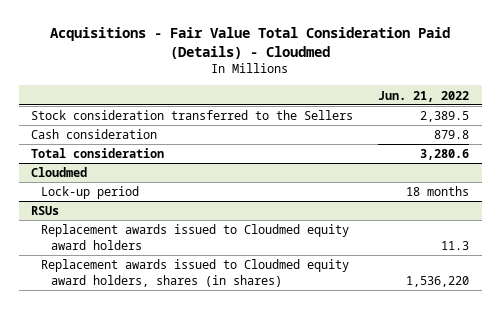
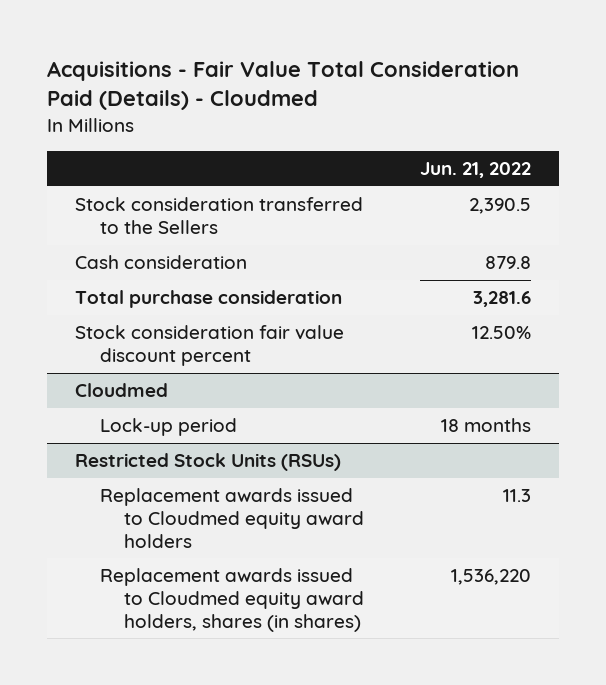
[420,111,470,123] 2,389.5 -> [469,198,532,215] 2,390.5
[31,148,165,159] Total consideration -> [75,290,343,309] Total purchase consideration
[420,149,470,161] 3,280.6 -> [473,291,532,308] 3,281.6
none -> [75,325,345,366] Stock consideration fair value discount percent
[31,206,60,216] RSUs -> [75,453,342,472] Restricted Stock Units (RSUs)

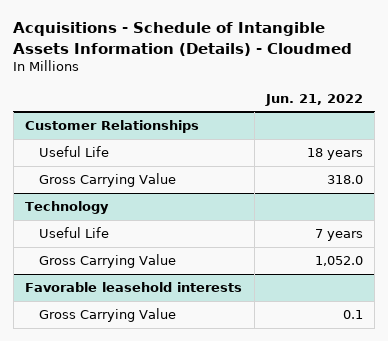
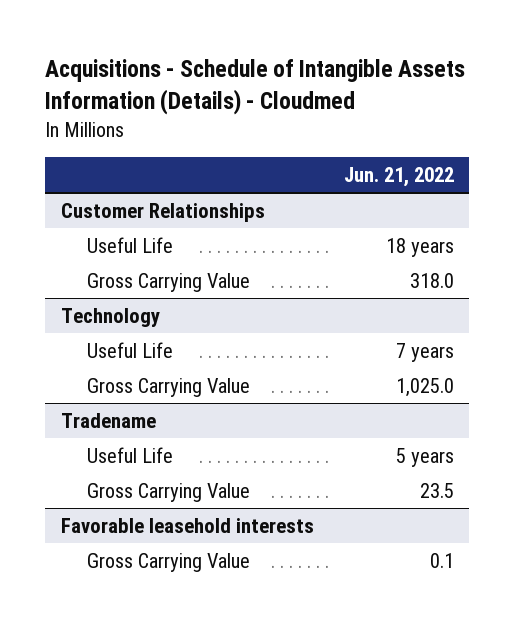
[315,256,364,267] 1,052.0 -> [396,377,455,397] 1,025.0
none -> [60,412,156,428] Tradename
none -> [86,446,173,463] Useful Life
none -> [86,482,250,502] Gross Carrying Value

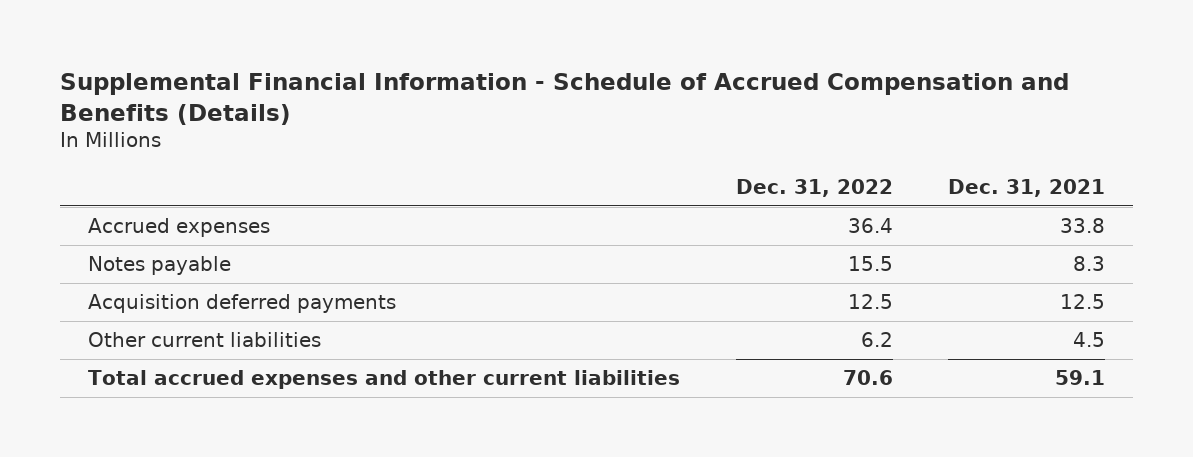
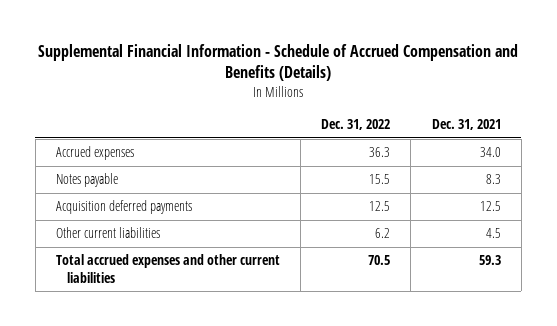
[847,218,893,234] 36.4 -> [369,147,391,158] 36.3
[1060,218,1106,234] 33.8 -> [479,147,501,158] 34.0
[842,370,893,386] 70.6 -> [368,255,391,266] 70.5
[1055,370,1106,386] 59.1 -> [478,255,501,266] 59.3

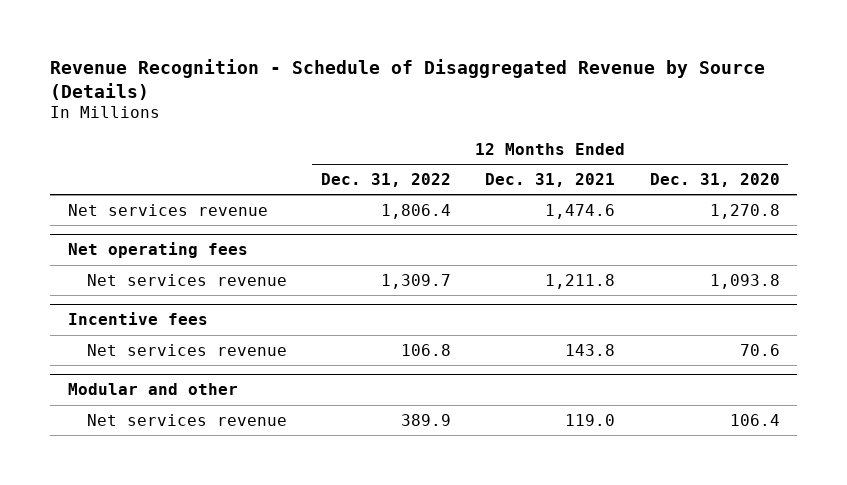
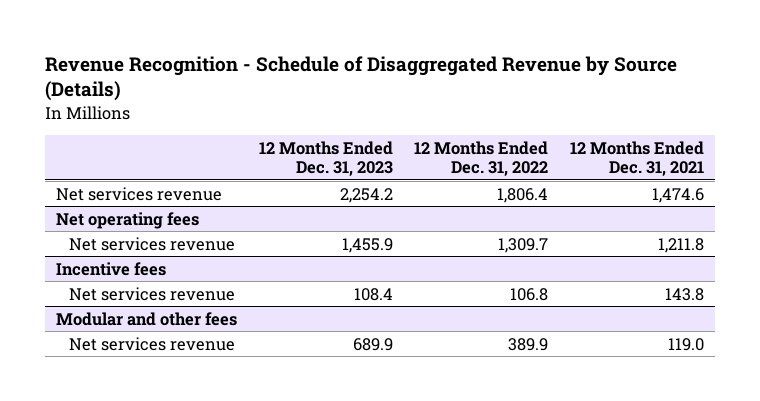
[649,172,780,187] Dec. 31, 2020 -> none
none -> [258,140,393,177] 12 Months Ended Dec. 31, 2023
[67,383,238,396] Modular and other -> [55,311,237,326] Modular and other fees

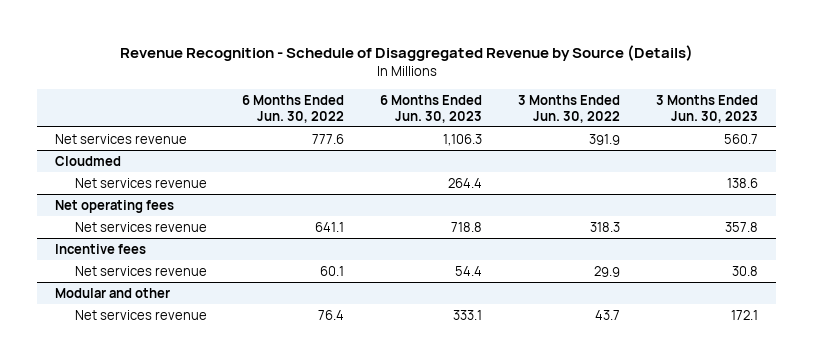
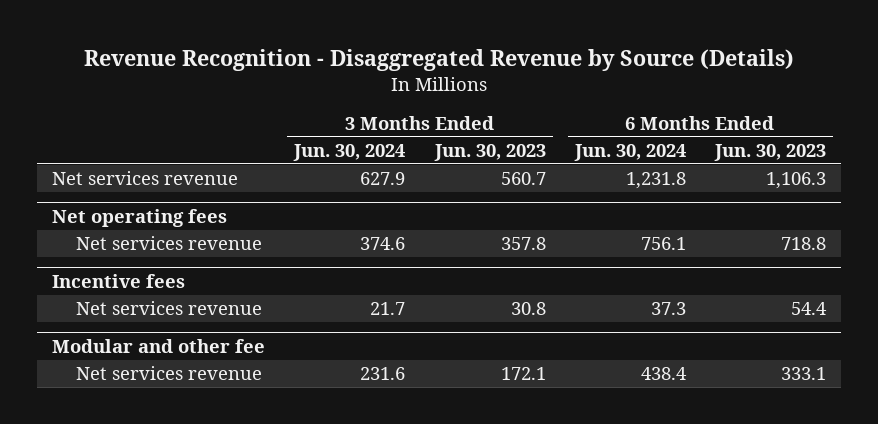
[119,44,693,61] Revenue Recognition - Schedule of Disaggregated Revenue by Source (Details) -> [84,49,795,72] Revenue Recognition - Disaggregated Revenue by Source (Details)
[242,94,345,123] 6 Months Ended Jun. 30, 2022 -> none
[518,94,621,123] 3 Months Ended Jun. 30, 2022 -> none
none -> [293,143,406,161] Jun. 30, 2024
none -> [573,143,686,161] Jun. 30, 2024
[55,155,122,166] Cloudmed -> none
[74,177,207,188] Net services revenue -> none
[55,287,171,298] Modular and other -> [52,338,266,353] Modular and other fee

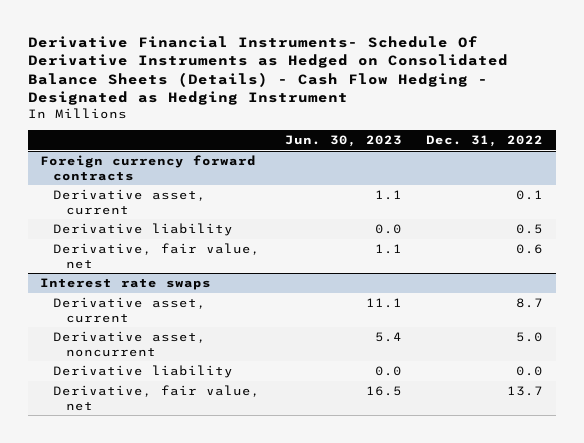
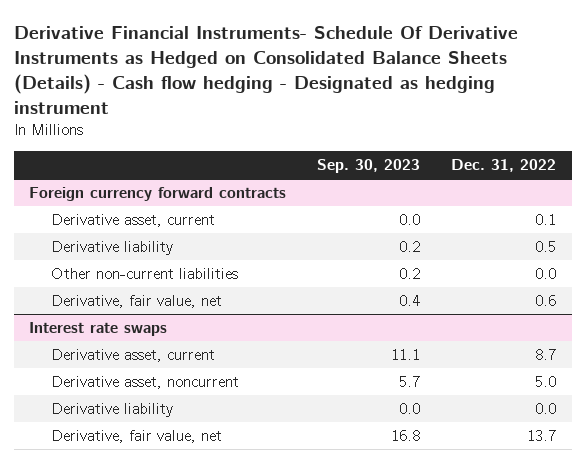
[28,35,509,105] Derivative Financial Instruments- Schedule Of Derivative Instruments as Hedged on Consolidated Balance Sheets (Details) - Cash Flow Hedging - Designated as Hedging Instrument -> [13,25,518,114] Derivative Financial Instruments- Schedule Of Derivative Instruments as Hedged on Consolidated Balance Sheets (Details) - Cash flow hedging - Designated as hedging instrument
[284,135,402,148] Jun. 30, 2023 -> none
none -> [317,159,421,174] Sep. 30, 2023
none -> [50,267,238,279] Other non-current liabilities

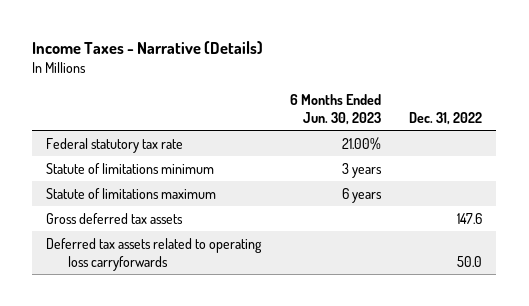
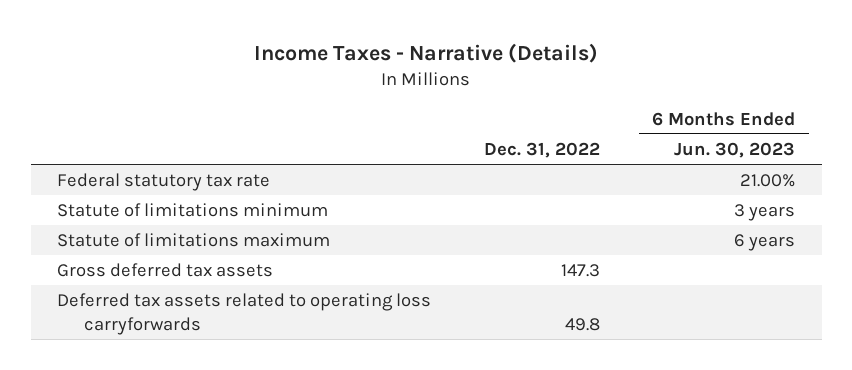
[457,212,483,224] 147.6 -> [560,264,600,278] 147.3
[457,255,483,267] 50.0 -> [564,318,600,332] 49.8

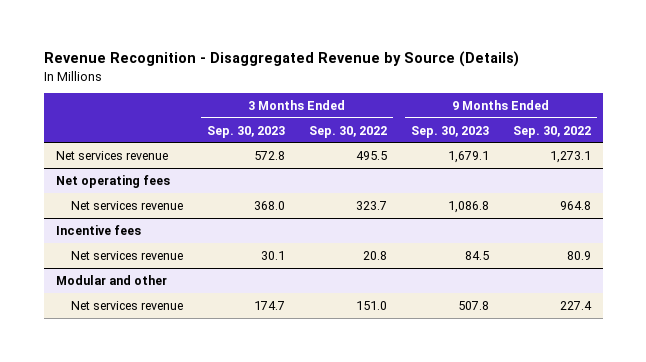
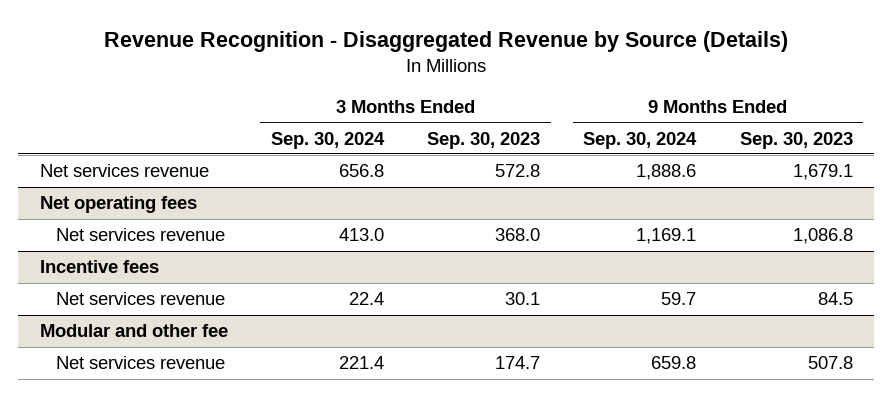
[309,125,388,138] Sep. 30, 2022 -> none
[512,125,591,138] Sep. 30, 2022 -> none
none -> [270,131,385,149] Sep. 30, 2024
none -> [583,131,698,149] Sep. 30, 2024
[55,274,167,285] Modular and other -> [39,324,228,338] Modular and other fee

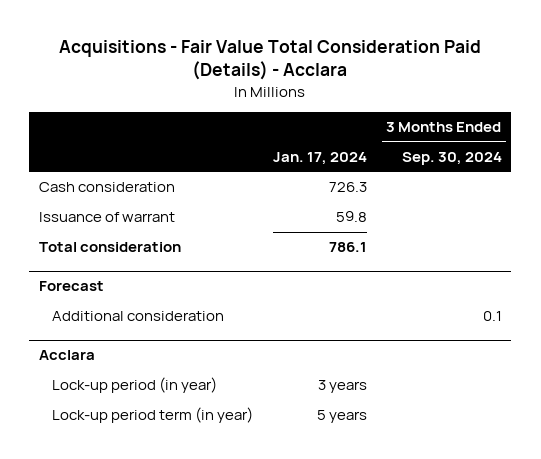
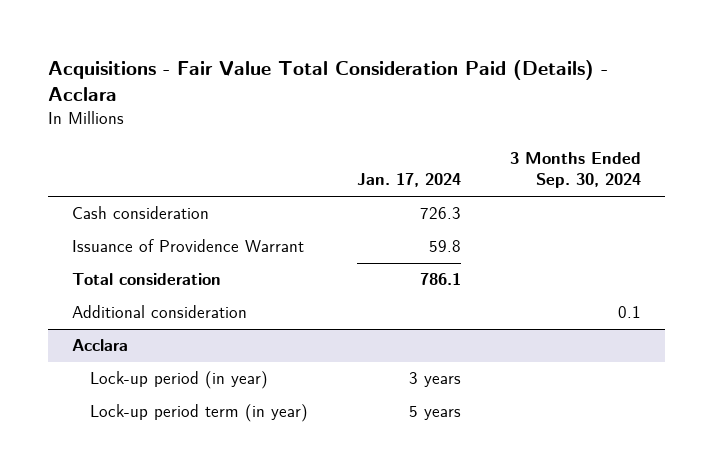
[39,212,176,223] Issuance of warrant -> [72,239,305,253] Issuance of Providence Warrant
[39,281,105,292] Forecast -> none

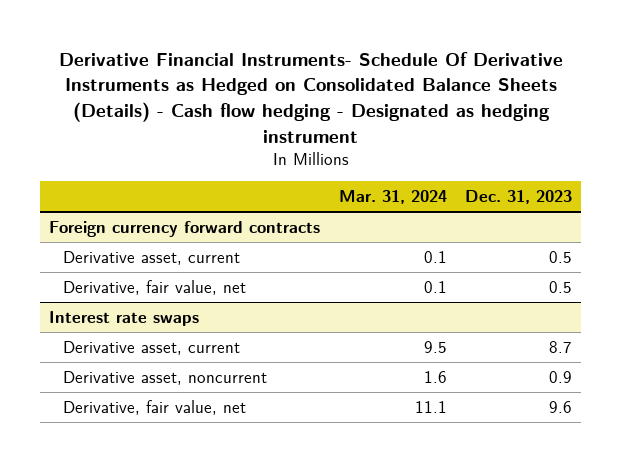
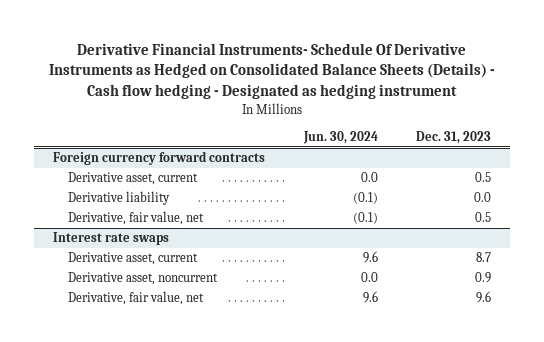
[338,190,447,205] Mar. 31, 2024 -> none
none -> [302,131,378,145] Jun. 30, 2024
none -> [68,191,171,206] Derivative liability

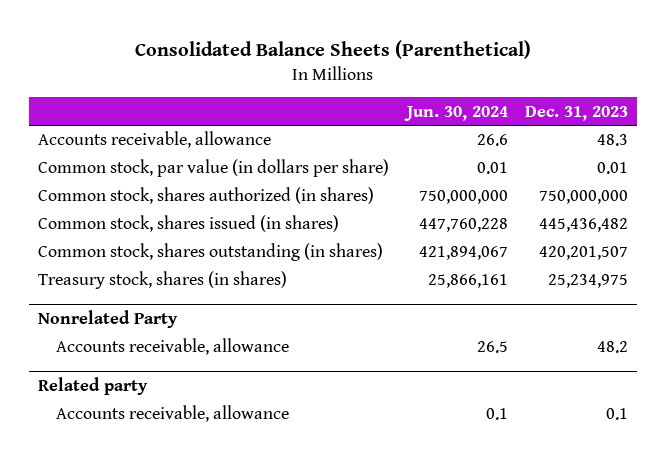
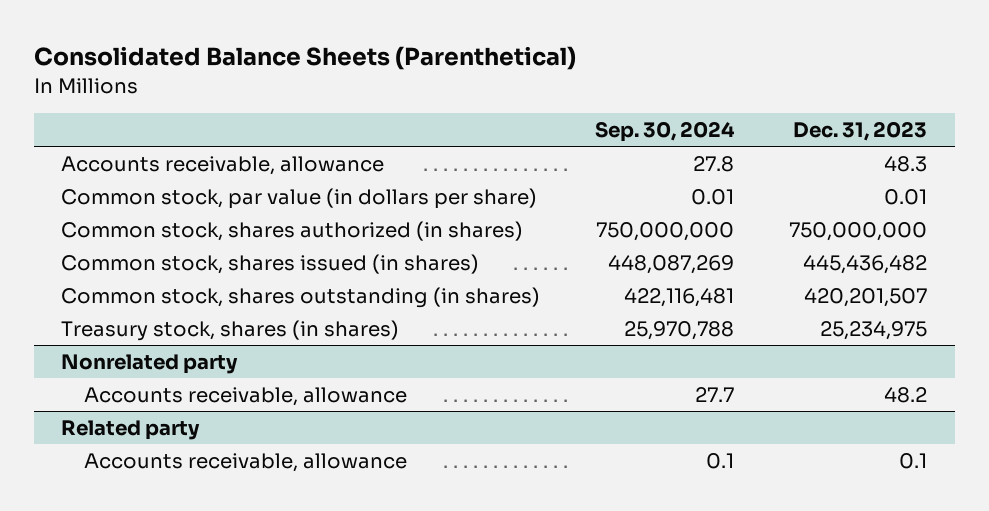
[403,105,508,121] Jun. 30, 2024 -> none
none -> [595,120,736,142] Sep. 30, 2024
[38,310,179,329] Nonrelated Party -> [61,354,239,375] Nonrelated party

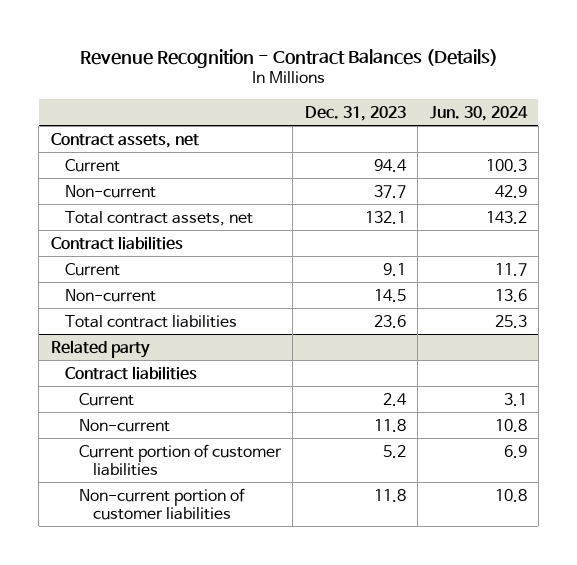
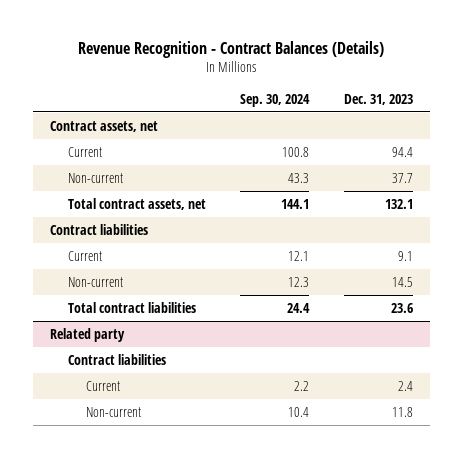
[429,105,528,121] Jun. 30, 2024 -> none
none -> [240,93,311,107] Sep. 30, 2024
[78,443,282,476] Current portion of customer liabilities -> none
[78,487,245,520] Non-current portion of customer liabilities -> none

